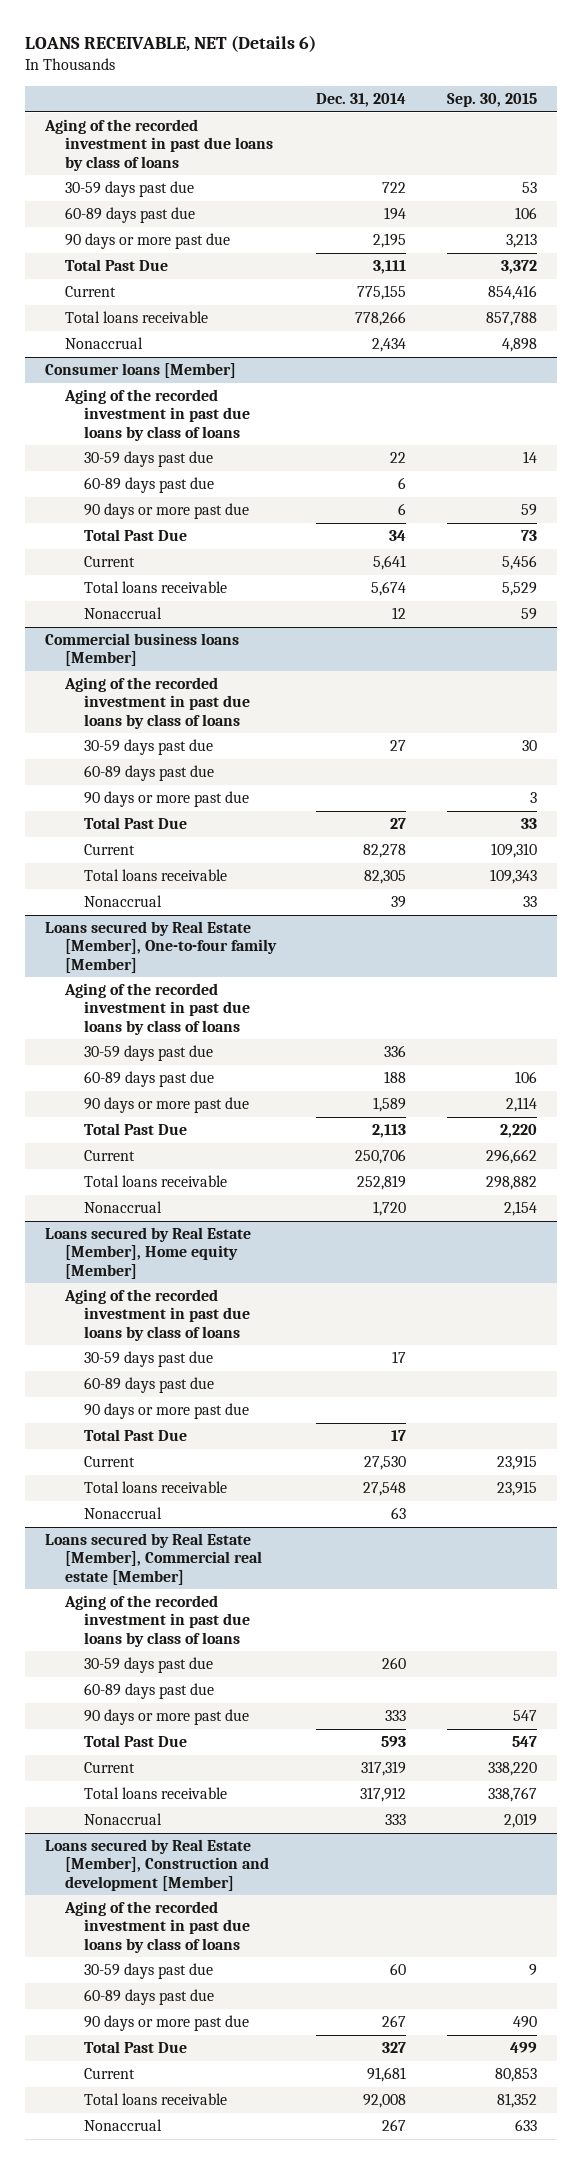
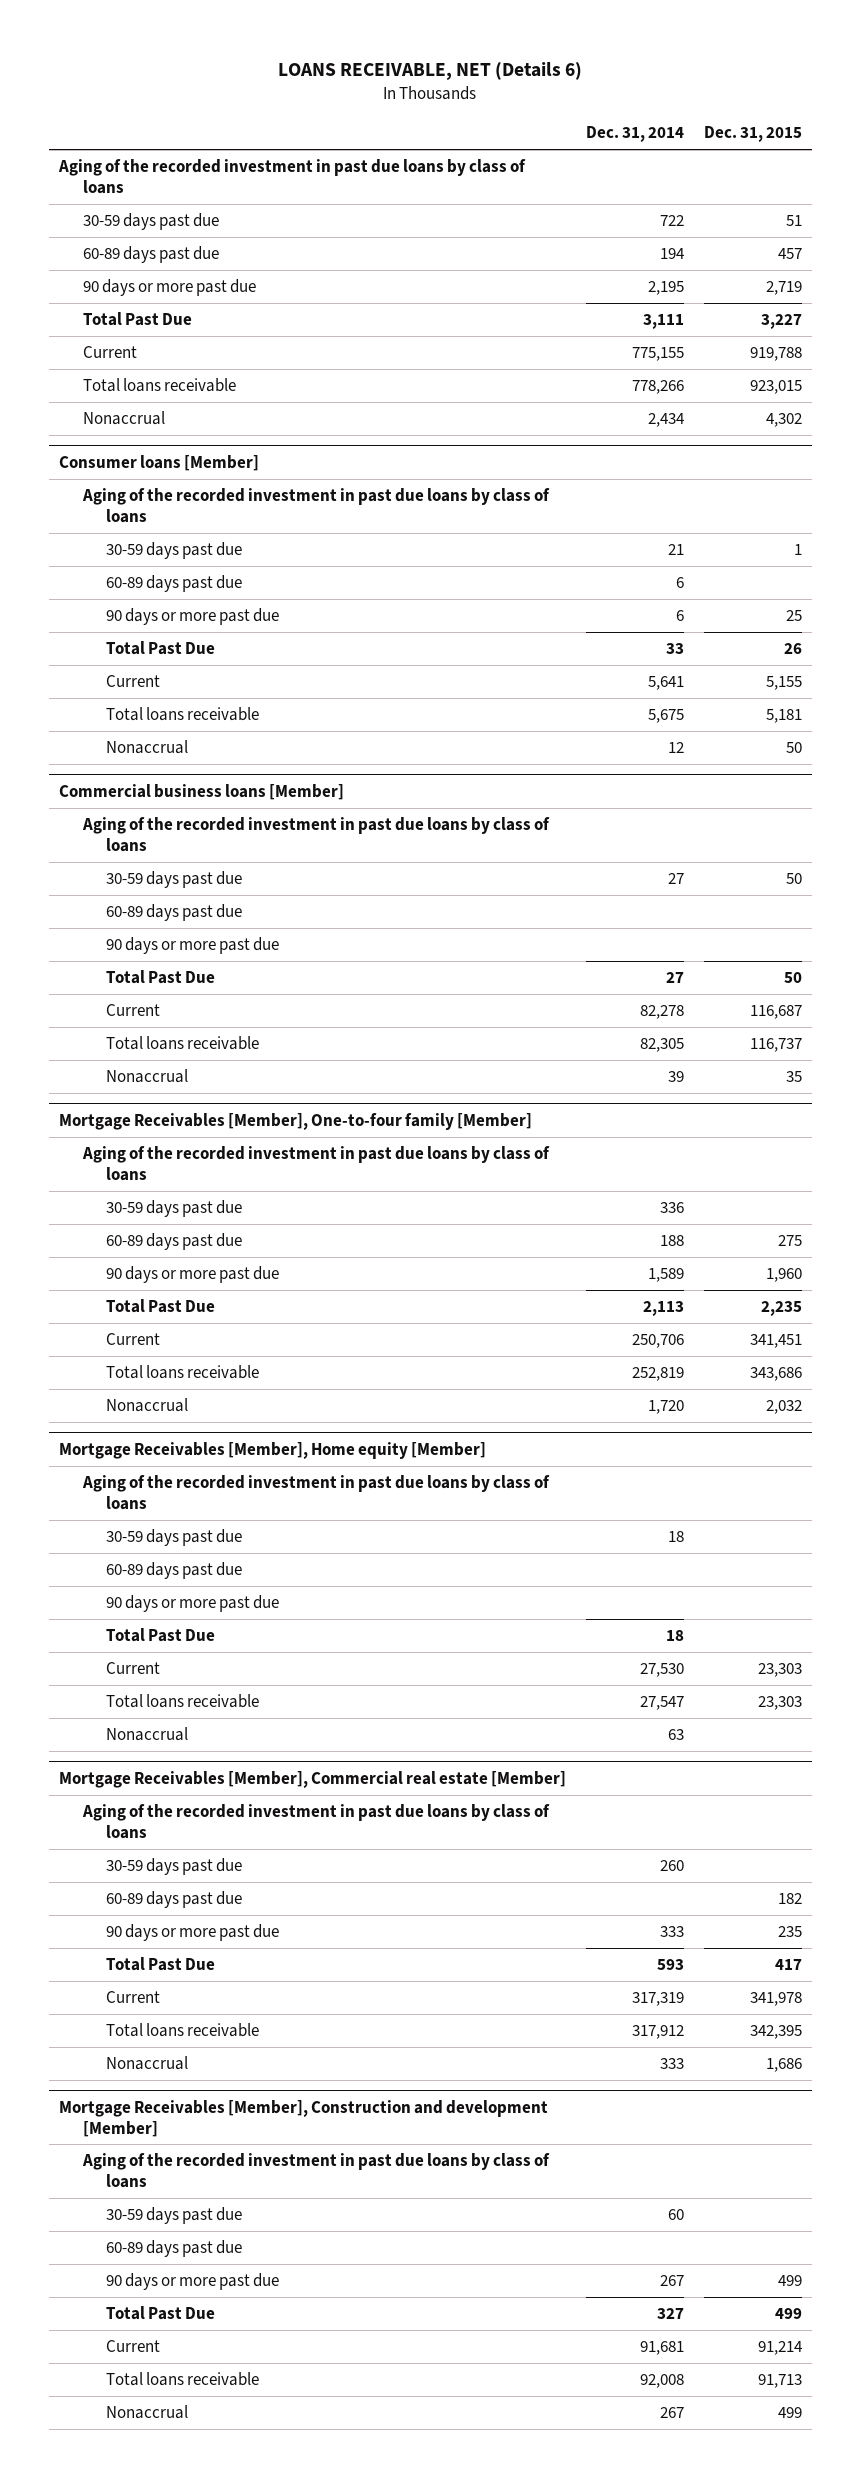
[446,93,537,108] Sep. 30, 2015 -> none
none -> [703,126,802,143] Dec. 31, 2015
[390,452,407,464] 22 -> [667,544,684,556] 21
[389,530,407,542] 34 -> [665,643,684,655] 33
[371,581,407,597] 5,674 -> [647,709,684,724] 5,675
[45,921,277,973] Loans secured by Real Estate [Member], One-to-four family [Member] -> none
none -> [58,1112,532,1130] Mortgage Receivables [Member], One-to-four family [Member]
[45,1227,252,1279] Loans secured by Real Estate [Member], Home equity [Member] -> none
none -> [58,1441,486,1459] Mortgage Receivables [Member], Home equity [Member]
[392,1351,407,1364] 17 -> [667,1531,684,1543] 18
[391,1430,407,1442] 17 -> [665,1630,684,1642] 18
[363,1482,407,1497] 27,548 -> [639,1696,684,1711] 27,547
[45,1533,262,1585] Loans secured by Real Estate [Member], Commercial real estate [Member] -> none
none -> [58,1770,566,1788] Mortgage Receivables [Member], Commercial real estate [Member]
[45,1839,269,1891] Loans secured by Real Estate [Member], Construction and development [Member] -> none
none -> [58,2099,548,2137] Mortgage Receivables [Member], Construction and development [Member]

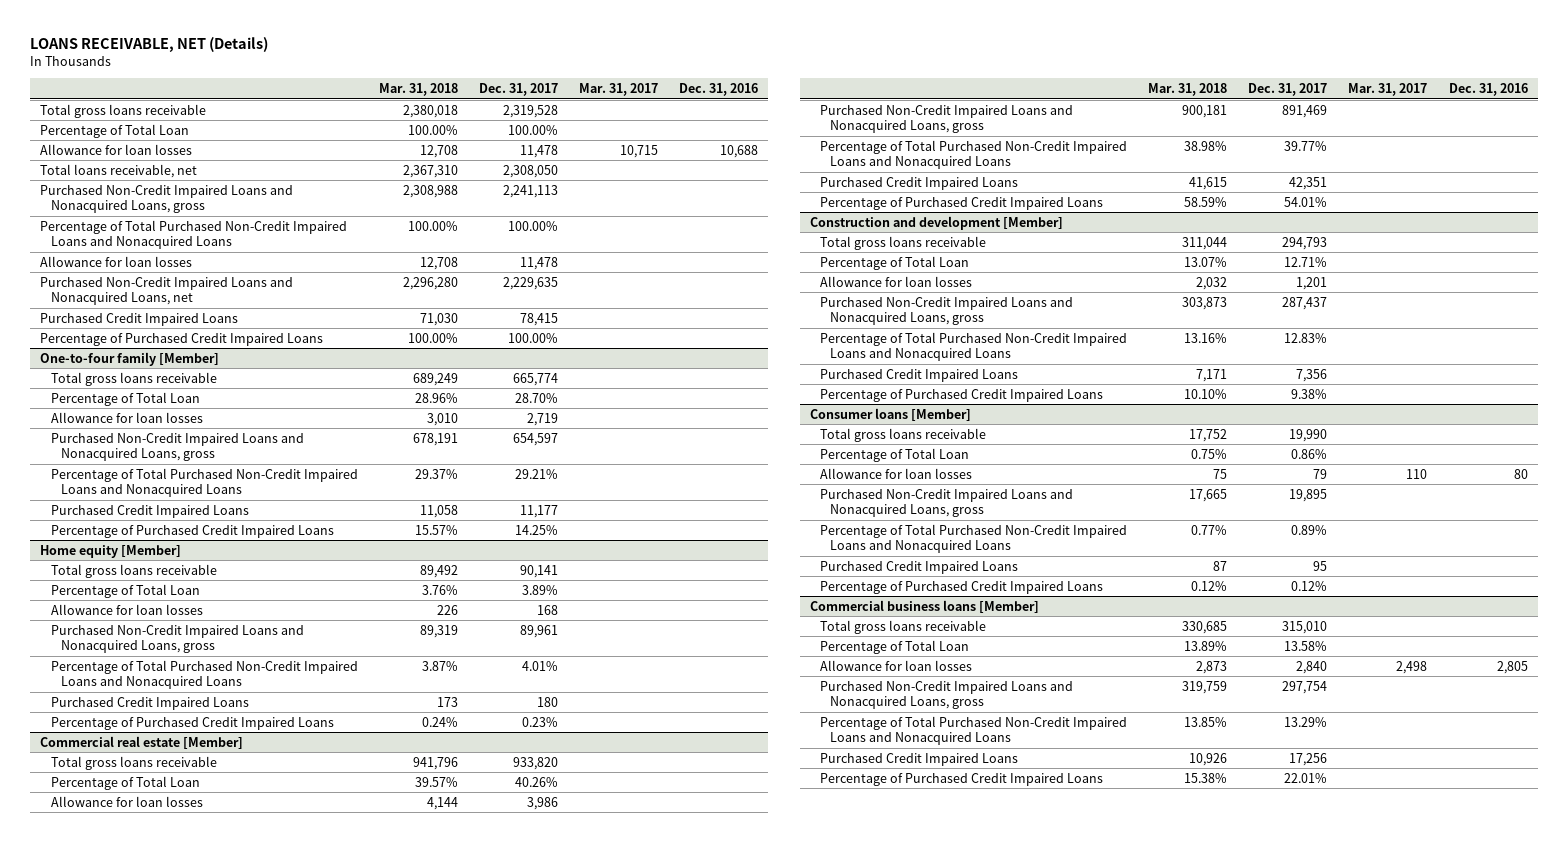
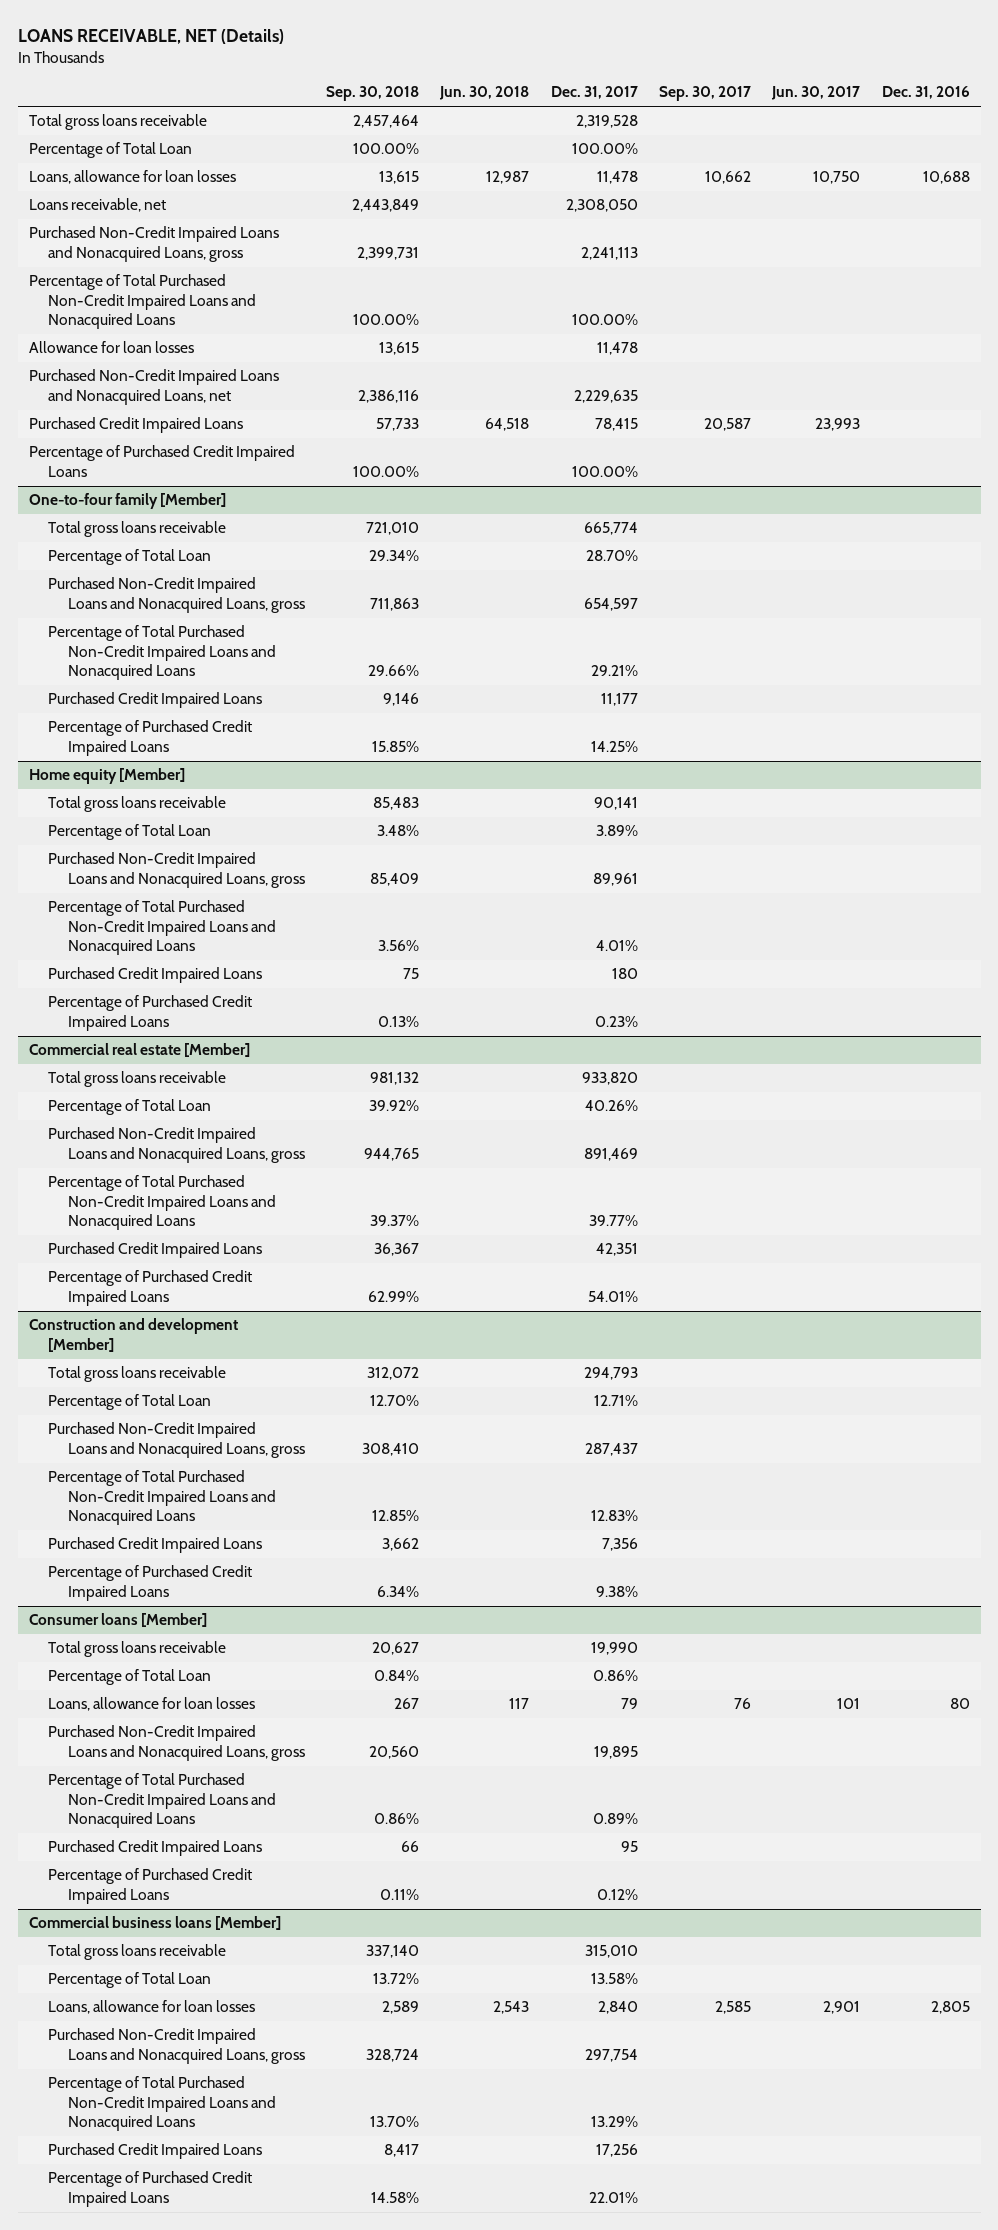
[378,83,458,97] Mar. 31, 2018 -> none
[578,83,658,97] Mar. 31, 2017 -> none
none -> [326,86,420,102] Sep. 30, 2018
none -> [439,86,530,101] Jun. 30, 2018
none -> [659,86,752,102] Sep. 30, 2017
none -> [771,86,861,101] Jun. 30, 2017
[40,143,193,155] Allowance for loan losses -> [28,170,236,185] Loans, allowance for loan losses
[40,163,198,178] Total loans receivable, net -> [28,198,166,213] Loans receivable, net
[50,411,203,423] Allowance for loan losses -> none
[50,603,203,615] Allowance for loan losses -> none
[50,795,203,807] Allowance for loan losses -> none
[820,275,973,287] Allowance for loan losses -> none
[820,467,973,479] Allowance for loan losses -> [48,1697,256,1712] Loans, allowance for loan losses
[820,659,973,671] Allowance for loan losses -> [48,2000,256,2015] Loans, allowance for loan losses

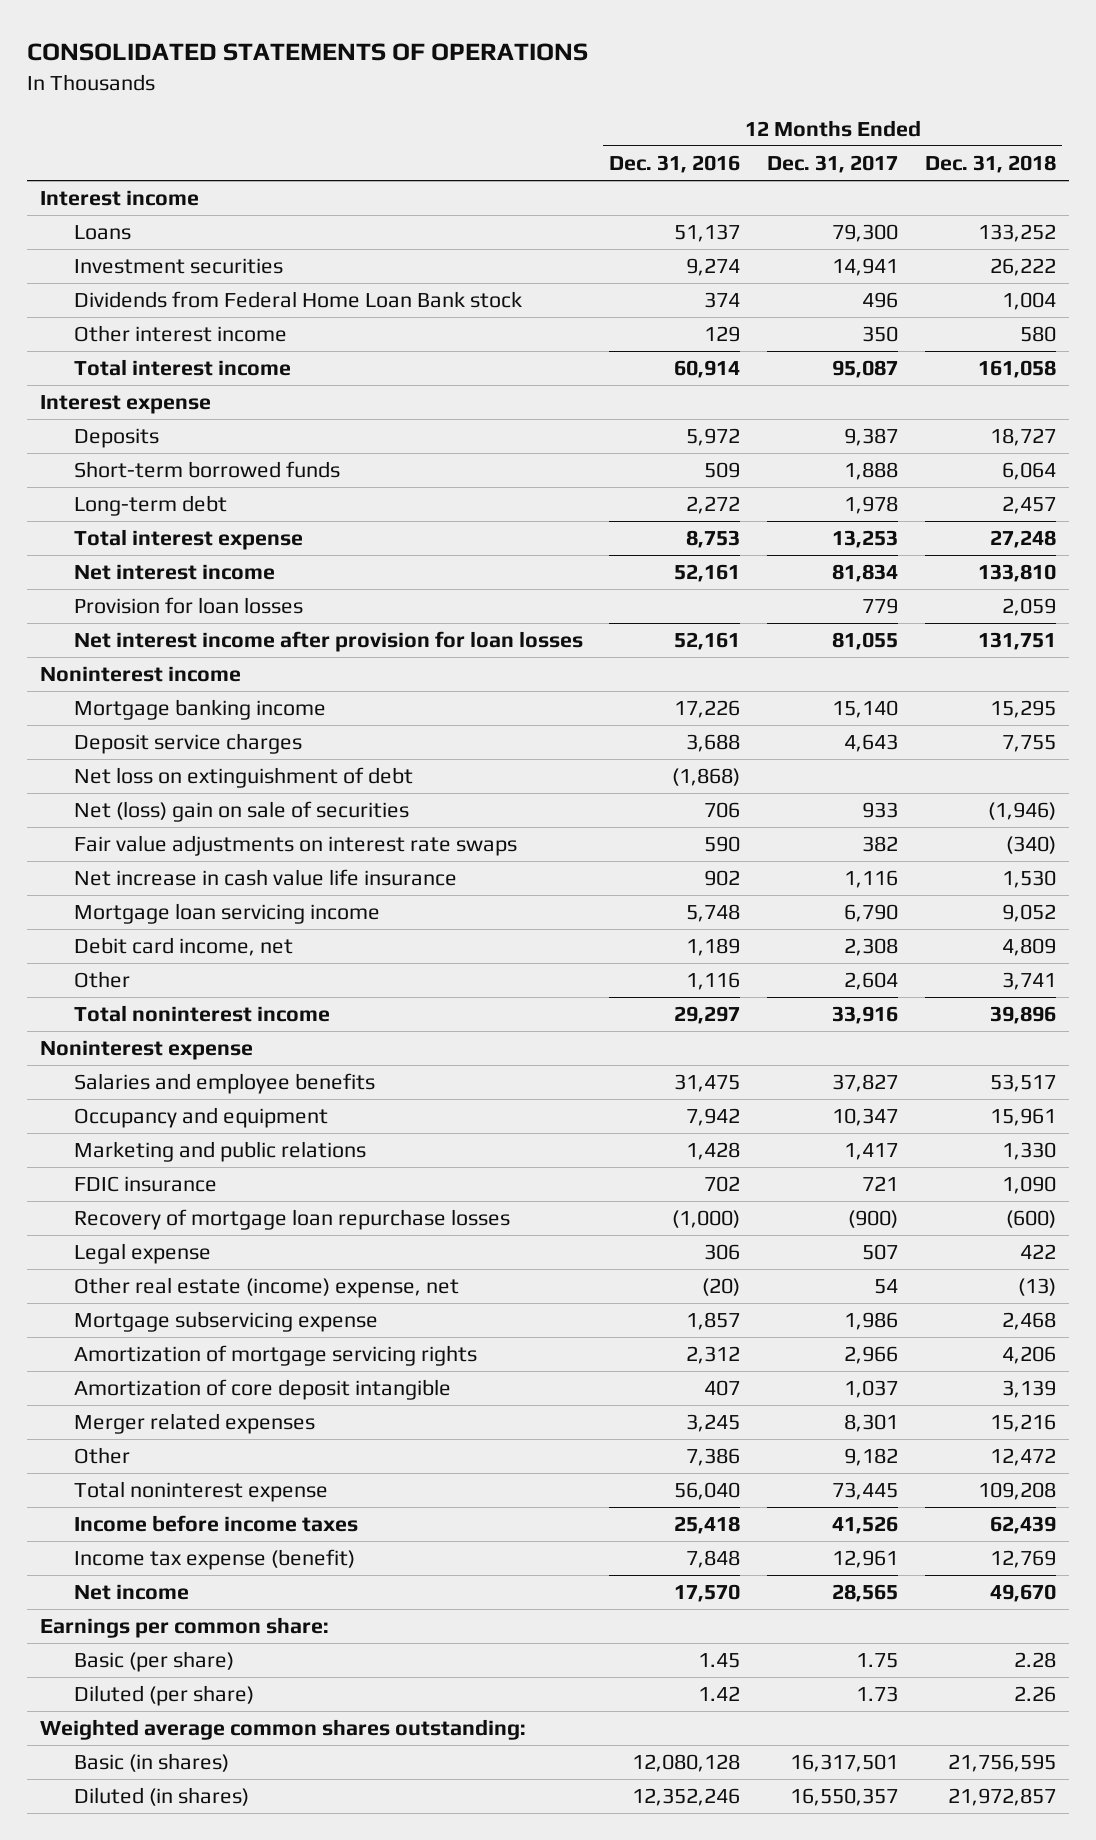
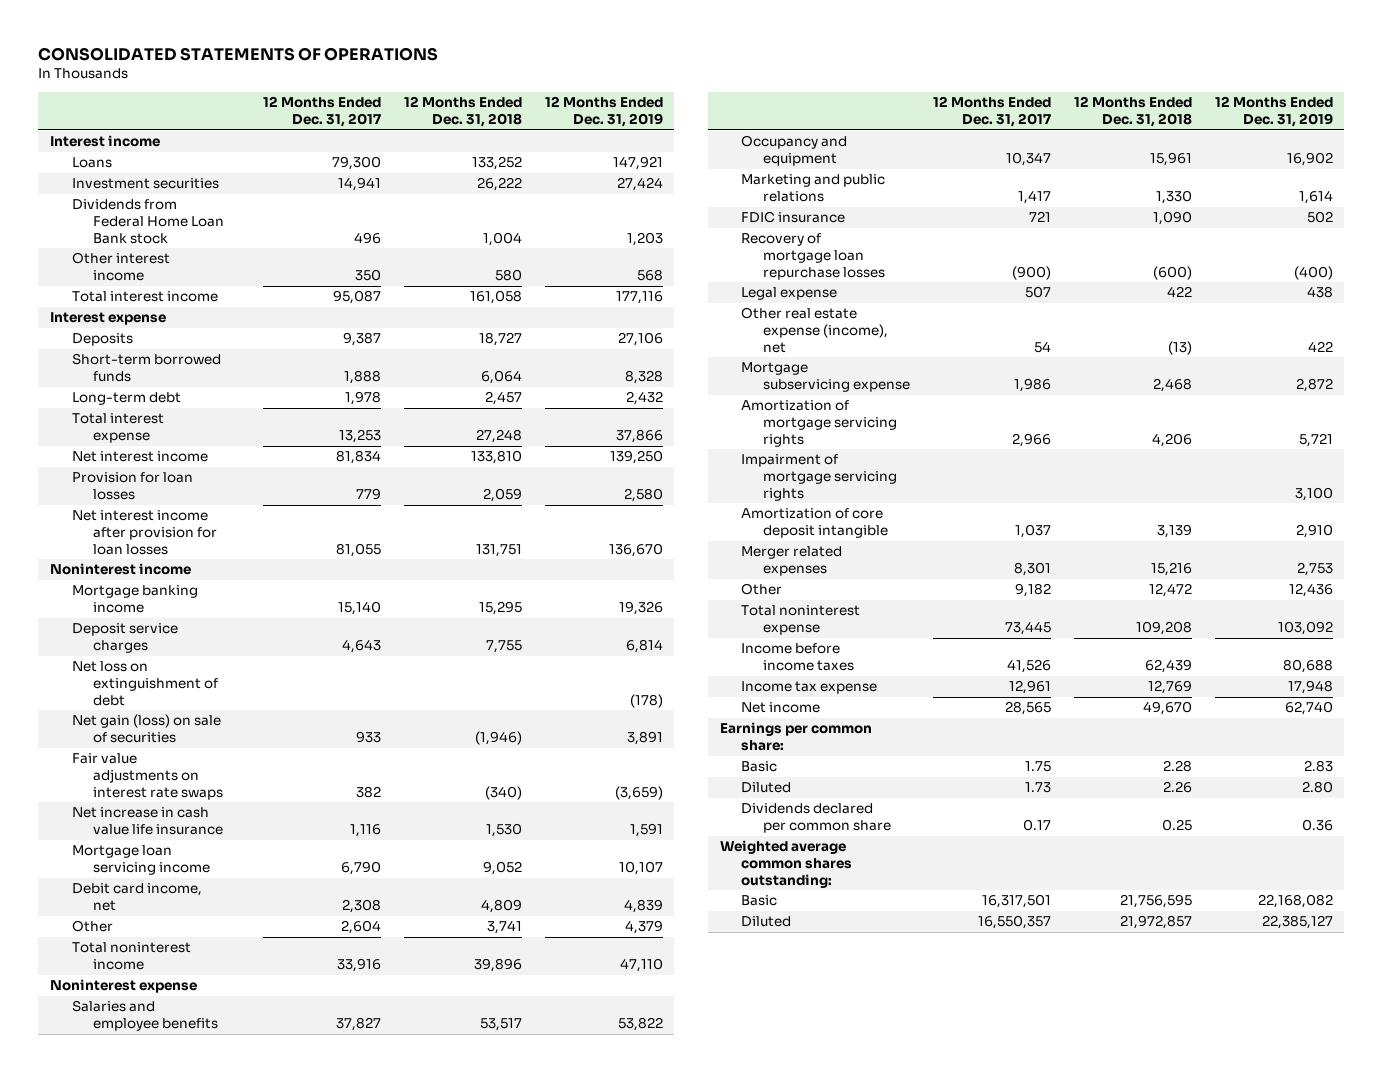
[609,155,741,174] Dec. 31, 2016 -> none
none -> [544,96,663,128] 12 Months Ended Dec. 31, 2019
[73,801,409,823] Net (loss) gain on sale of securities -> [71,714,221,744] Net gain (loss) on sale of securities
[73,1277,459,1299] Other real estate (income) expense, net -> [741,307,889,353] Other real estate expense (income), net
none -> [741,454,898,501] Impairment of mortgage servicing rights
[73,1549,355,1571] Income tax expense (benefit) -> [741,681,878,695] Income tax expense
[73,1651,234,1673] Basic (per share) -> [741,761,778,773] Basic
[73,1685,254,1707] Diluted (per share) -> [741,782,792,794] Diluted
none -> [741,803,892,834] Dividends declared per common share
[73,1753,229,1773] Basic (in shares) -> [741,895,778,907] Basic
[73,1787,249,1807] Diluted (in shares) -> [741,916,792,928] Diluted

